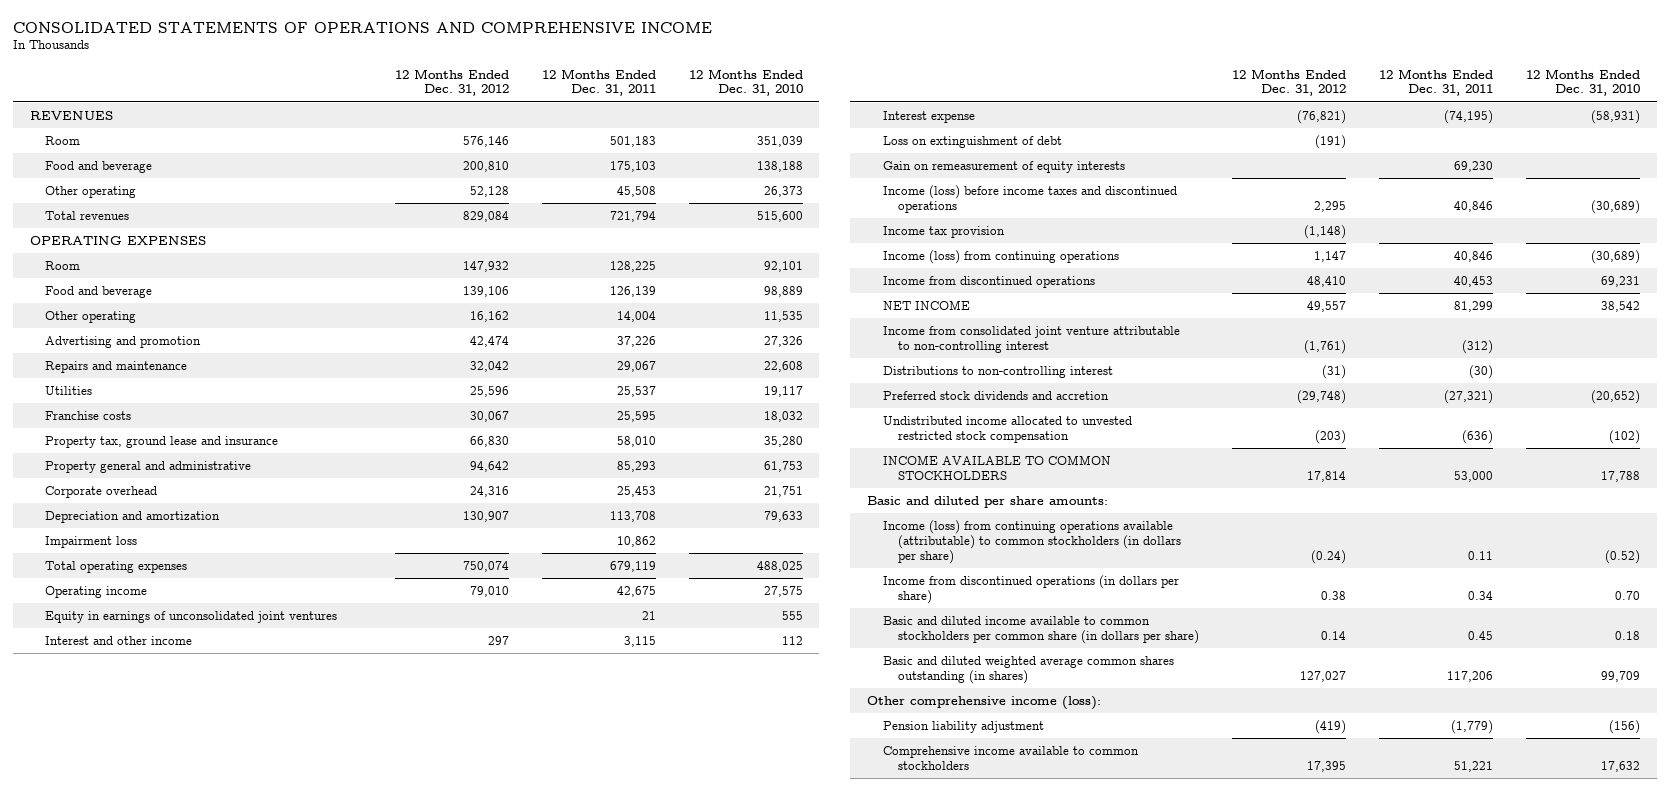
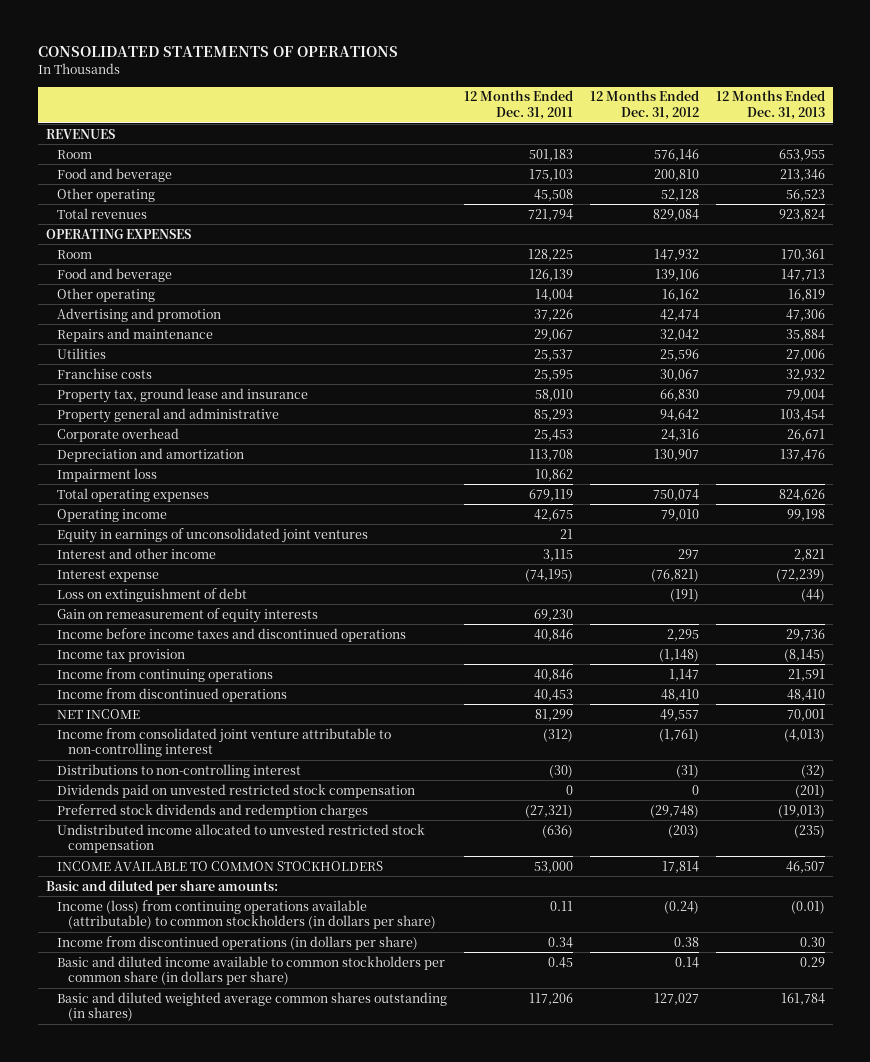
[13,21,713,33] CONSOLIDATED STATEMENTS OF OPERATIONS AND COMPREHENSIVE INCOME -> [37,46,398,58] CONSOLIDATED STATEMENTS OF OPERATIONS
[688,68,803,97] 12 Months Ended Dec. 31, 2010 -> none
none -> [715,90,825,120] 12 Months Ended Dec. 31, 2013
[882,184,1177,213] Income (loss) before income taxes and discontinued operations -> [57,627,407,642] Income before income taxes and discontinued operations
[882,249,1119,264] Income (loss) from continuing operations -> [57,667,274,682] Income from continuing operations
none -> [57,783,416,798] Dividends paid on unvested restricted stock compensation
[882,390,1109,400] Preferred stock dividends and accretion -> [57,803,369,818] Preferred stock dividends and redemption charges
[866,695,1101,710] Other comprehensive income (loss): -> none
[882,720,1044,733] Pension liability adjustment -> none
[882,745,1139,770] Comprehensive income available to common stockholders -> none

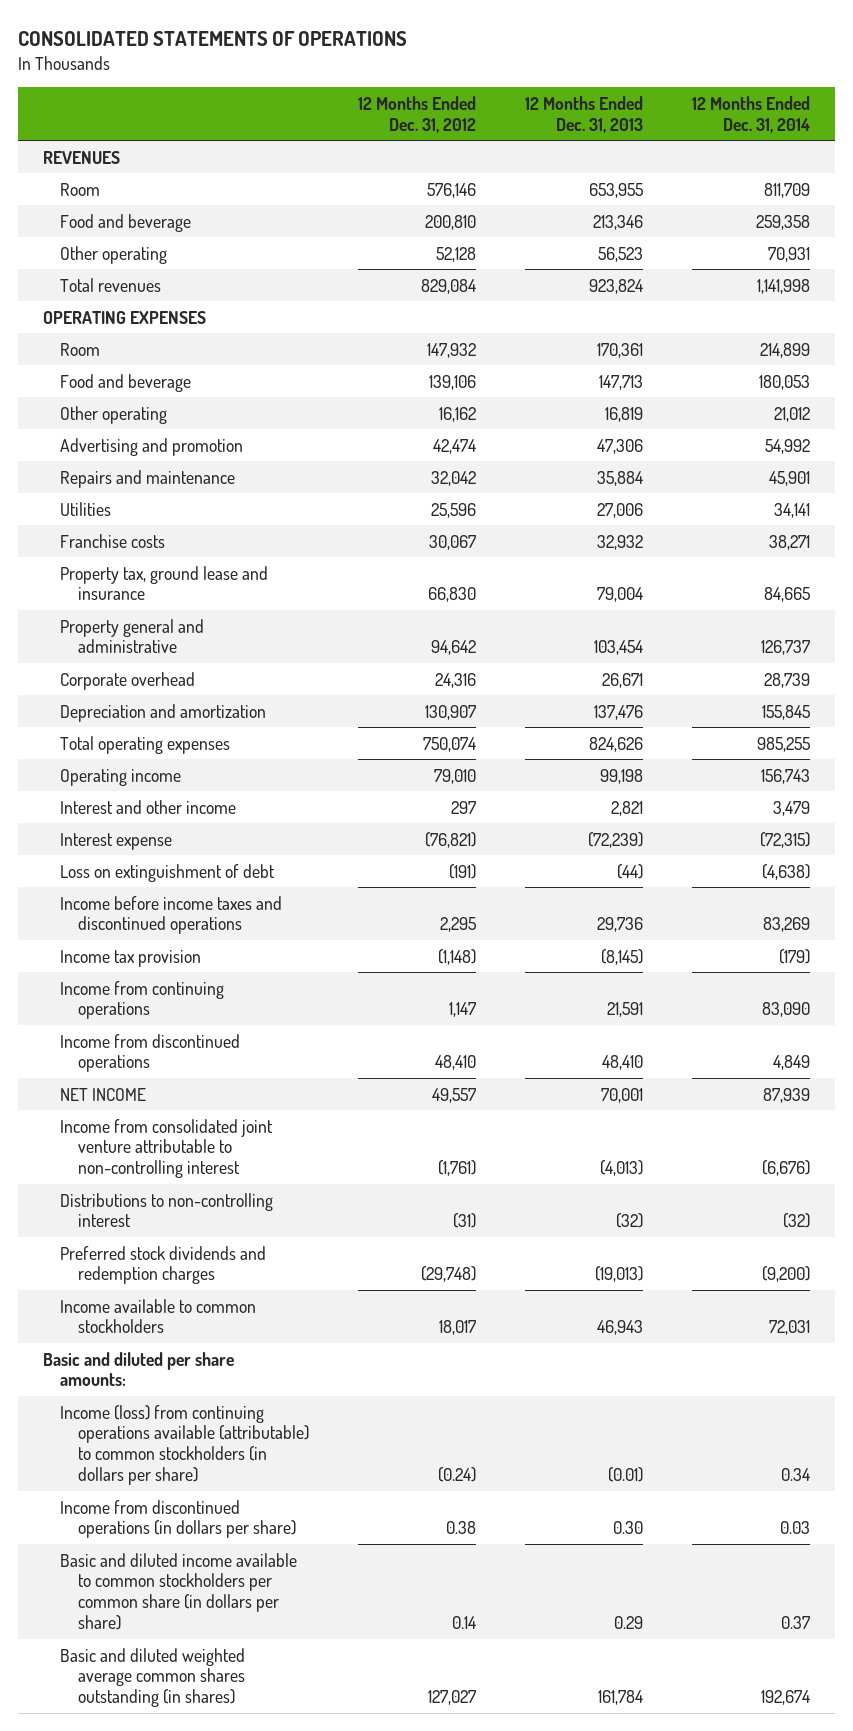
[463,90,573,120] 12 Months Ended Dec. 31, 2011 -> none
none -> [692,95,811,133] 12 Months Ended Dec. 31, 2014
[57,467,158,482] Impairment loss -> none
[57,527,369,543] Equity in earnings of unconsolidated joint ventures -> none
[57,607,319,623] Gain on remeasurement of equity interests -> none
[57,783,416,798] Dividends paid on unvested restricted stock compensation -> none
[57,823,426,854] Undistributed income allocated to unvested restricted stock compensation -> none
[57,860,384,871] INCOME AVAILABLE TO COMMON STOCKHOLDERS -> [60,1298,257,1334] Income available to common stockholders
[661,860,699,873] 17,814 -> [438,1320,476,1336] 18,017
[785,860,825,873] 46,507 -> [597,1320,644,1336] 46,943

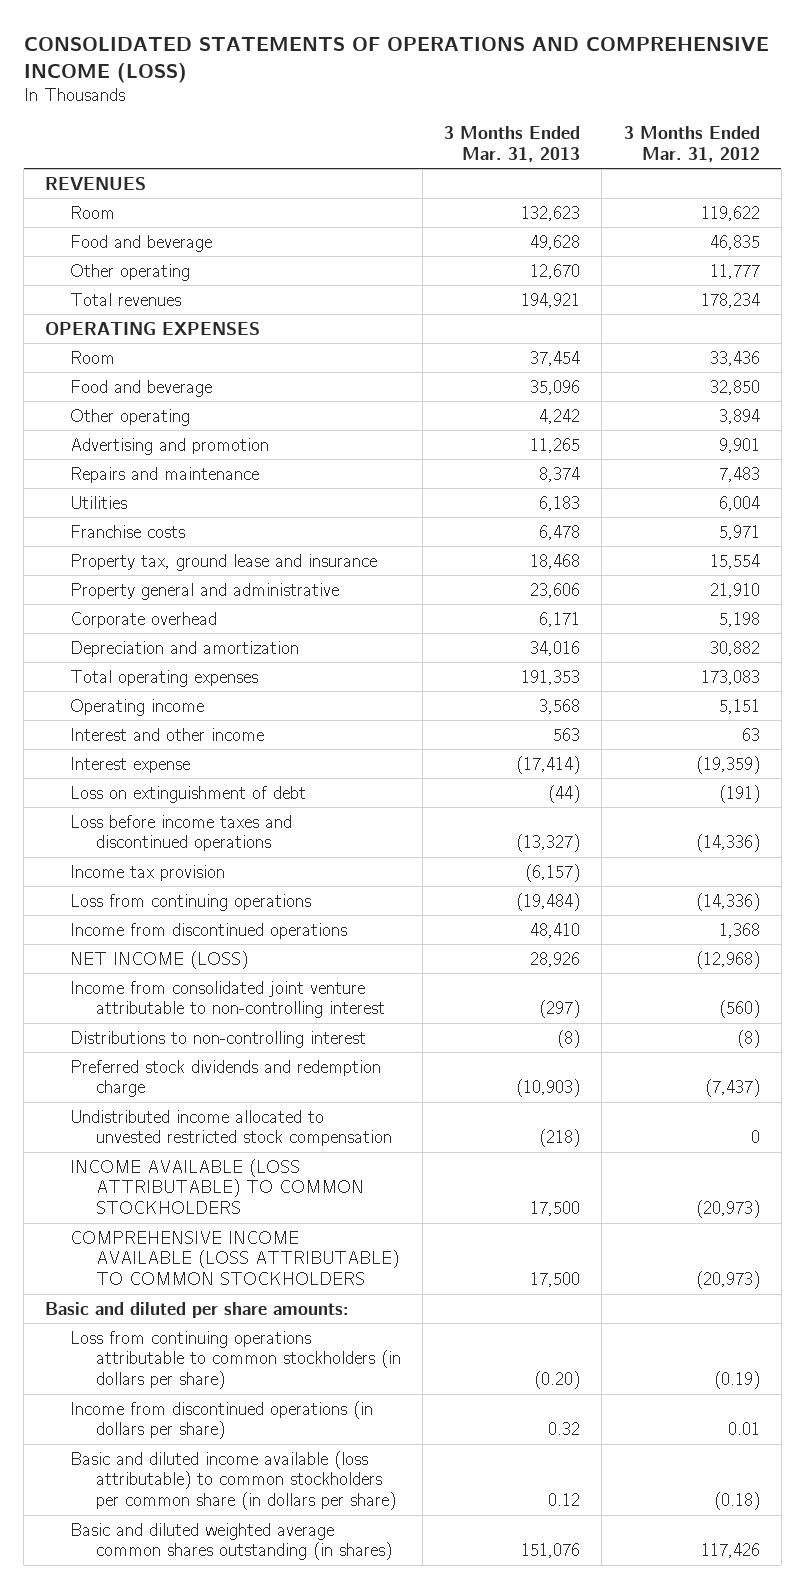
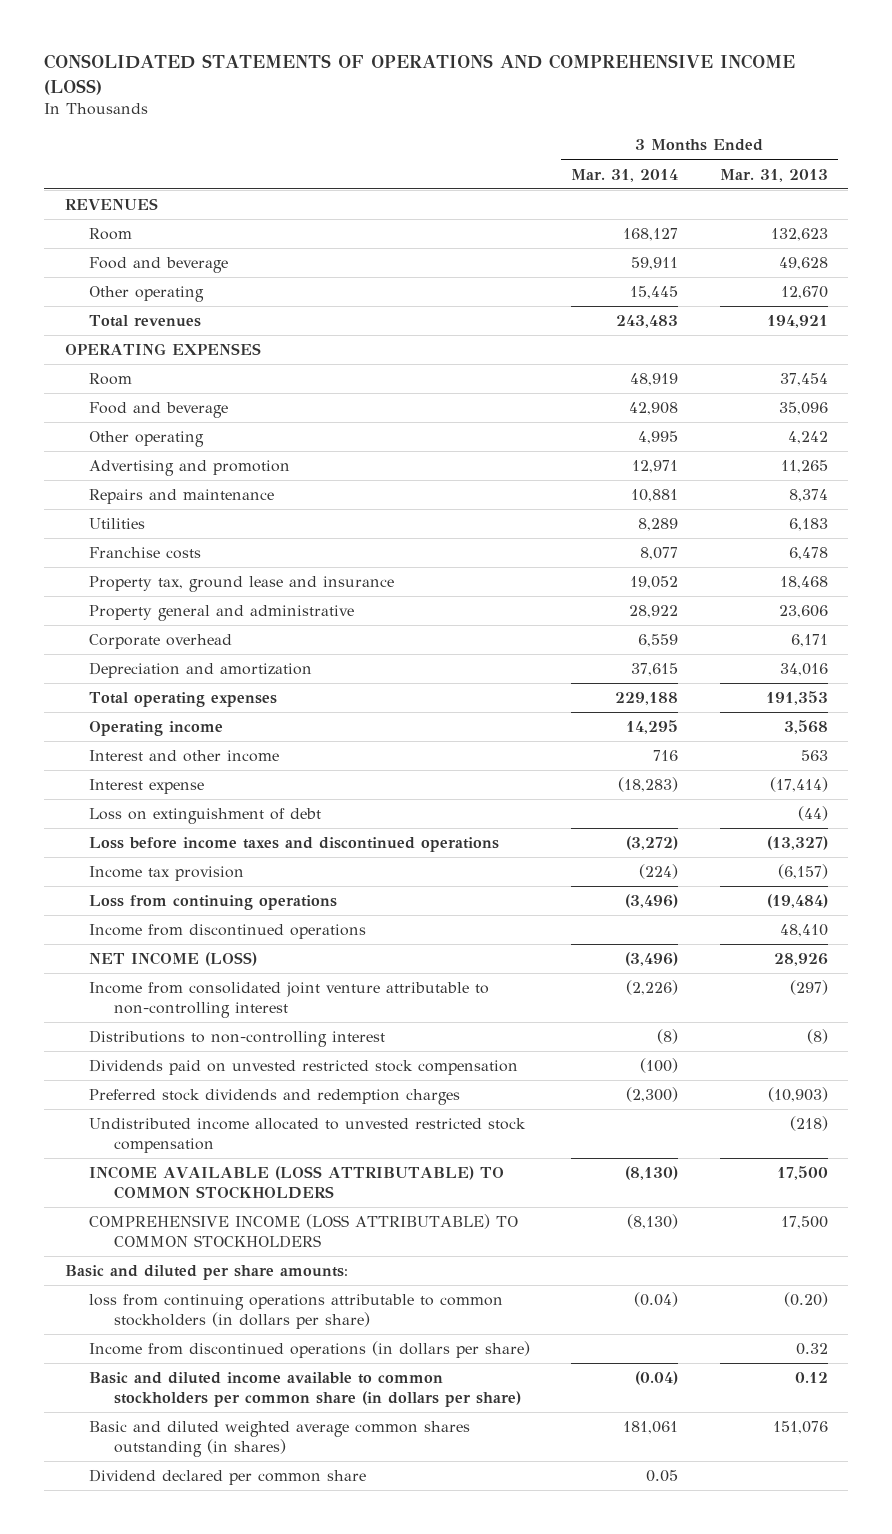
[623,126,760,162] 3 Months Ended Mar. 31, 2012 -> none
none -> [571,168,679,182] Mar. 31, 2014
none -> [89,1059,519,1076] Dividends paid on unvested restricted stock compensation
[70,1059,382,1098] Preferred stock dividends and redemption charge -> [89,1089,461,1106] Preferred stock dividends and redemption charges
[70,1230,399,1285] COMPREHENSIVE INCOME AVAILABLE (LOSS ATTRIBUTABLE) TO COMMON STOCKHOLDERS -> [89,1214,519,1248] COMPREHENSIVE INCOME (LOSS ATTRIBUTABLE) TO COMMON STOCKHOLDERS
[70,1330,401,1389] Loss from continuing operations attributable to common stockholders (in dollars per share) -> [89,1294,504,1329] loss from continuing operations attributable to common stockholders (in dollars per share)
[70,1450,396,1510] Basic and diluted income available (loss attributable) to common stockholders per common share (in dollars per share) -> [89,1372,521,1407] Basic and diluted income available to common stockholders per common share (in dollars per share)
none -> [89,1469,367,1486] Dividend declared per common share

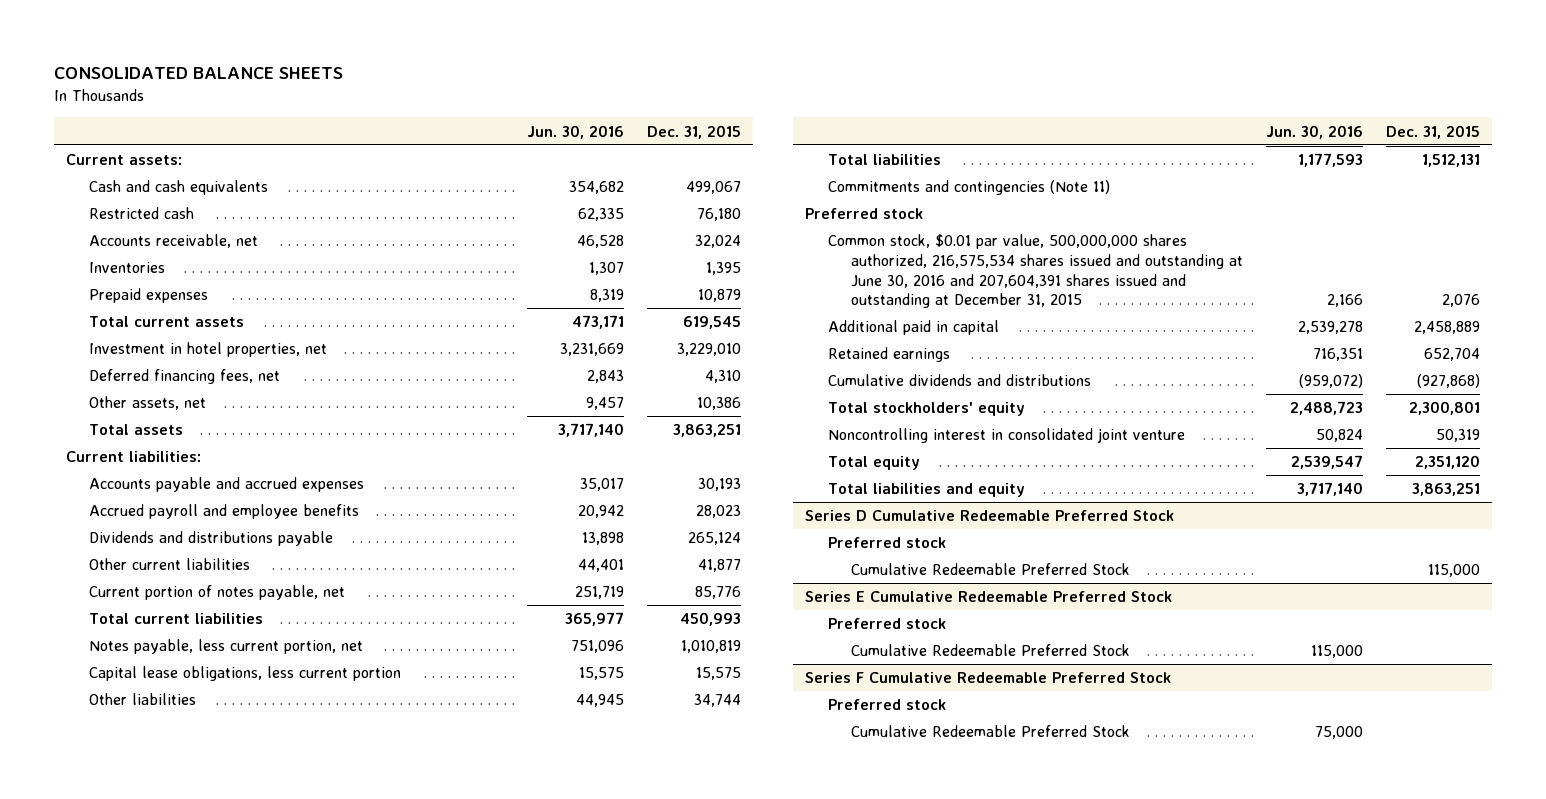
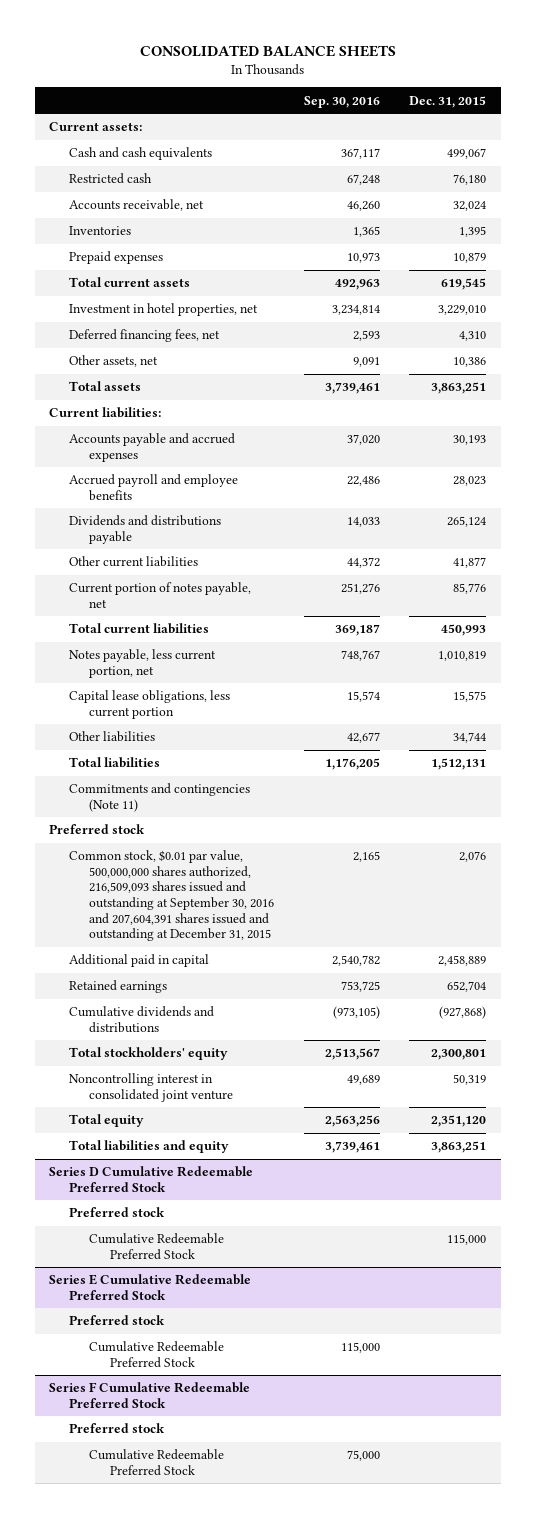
[526,124,624,139] Jun. 30, 2016 -> none
none -> [303,95,380,108] Sep. 30, 2016
[827,234,1243,309] Common stock, $0.01 par value, 500,000,000 shares authorized, 216,575,534 shares issued and outstanding at June 30, 2016 and 207,604,391 shares issued and outstanding at December 31, 2015 -> [69,850,275,942] Common stock, $0.01 par value, 500,000,000 shares authorized, 216,509,093 shares issued and outstanding at September 30, 2016 and 207,604,391 shares issued and outstanding at December 31, 2015

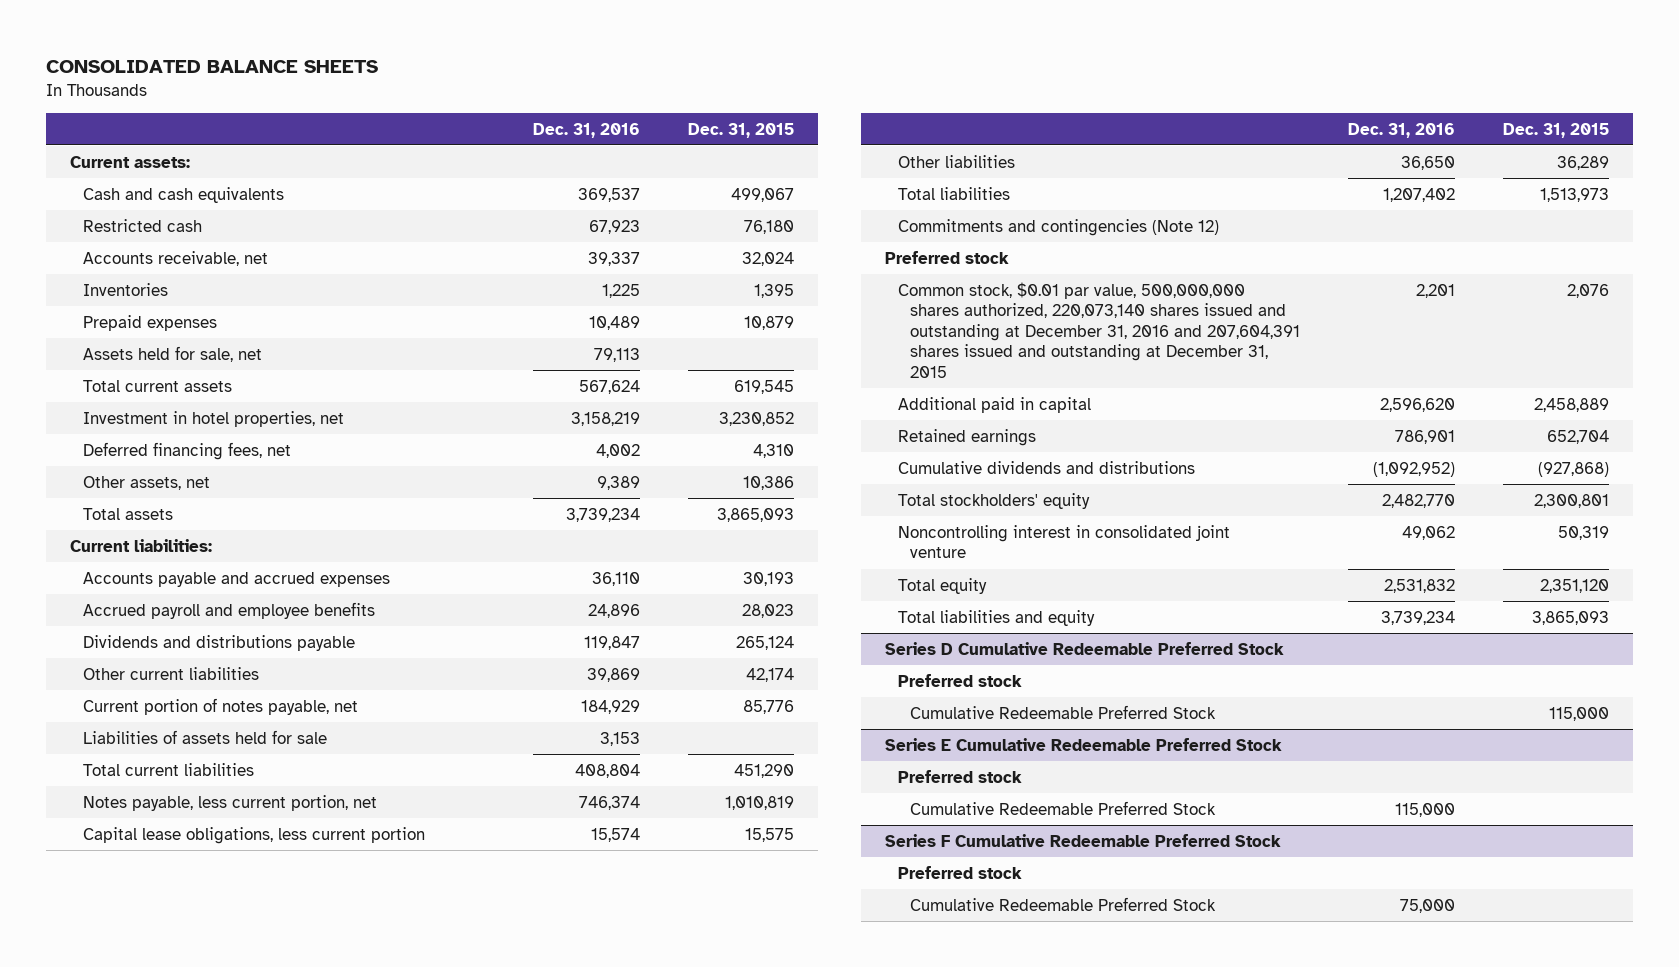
[303,95,380,108] Sep. 30, 2016 -> none
none -> [533,122,641,138] Dec. 31, 2016
none -> [82,345,262,362] Assets held for sale, net
[438,305,487,316] 3,229,010 -> [719,411,795,426] 3,230,852
[431,382,487,395] 3,863,251 -> [717,507,795,522] 3,865,093
[453,557,487,569] 41,877 -> [746,667,795,682] 42,174
none -> [82,729,327,744] Liabilities of assets held for sale
[441,624,487,637] 450,993 -> [734,763,795,778] 451,290
[453,732,487,744] 34,744 -> [1557,155,1610,170] 36,289
[431,758,487,771] 1,512,131 -> [1540,187,1610,202] 1,513,973
[69,783,251,812] Commitments and contingencies (Note 11) -> [897,218,1219,236] Commitments and contingencies (Note 12)
[69,850,275,942] Common stock, $0.01 par value, 500,000,000 shares authorized, 216,509,093 shares issued and outstanding at September 30, 2016 and 207,604,391 shares issued and outstanding at December 31, 2015 -> [897,281,1301,379] Common stock, $0.01 par value, 500,000,000 shares authorized, 220,073,140 shares issued and outstanding at December 31, 2016 and 207,604,391 shares issued and outstanding at December 31, 2015
[431,1141,487,1154] 3,863,251 -> [1532,610,1610,625] 3,865,093

